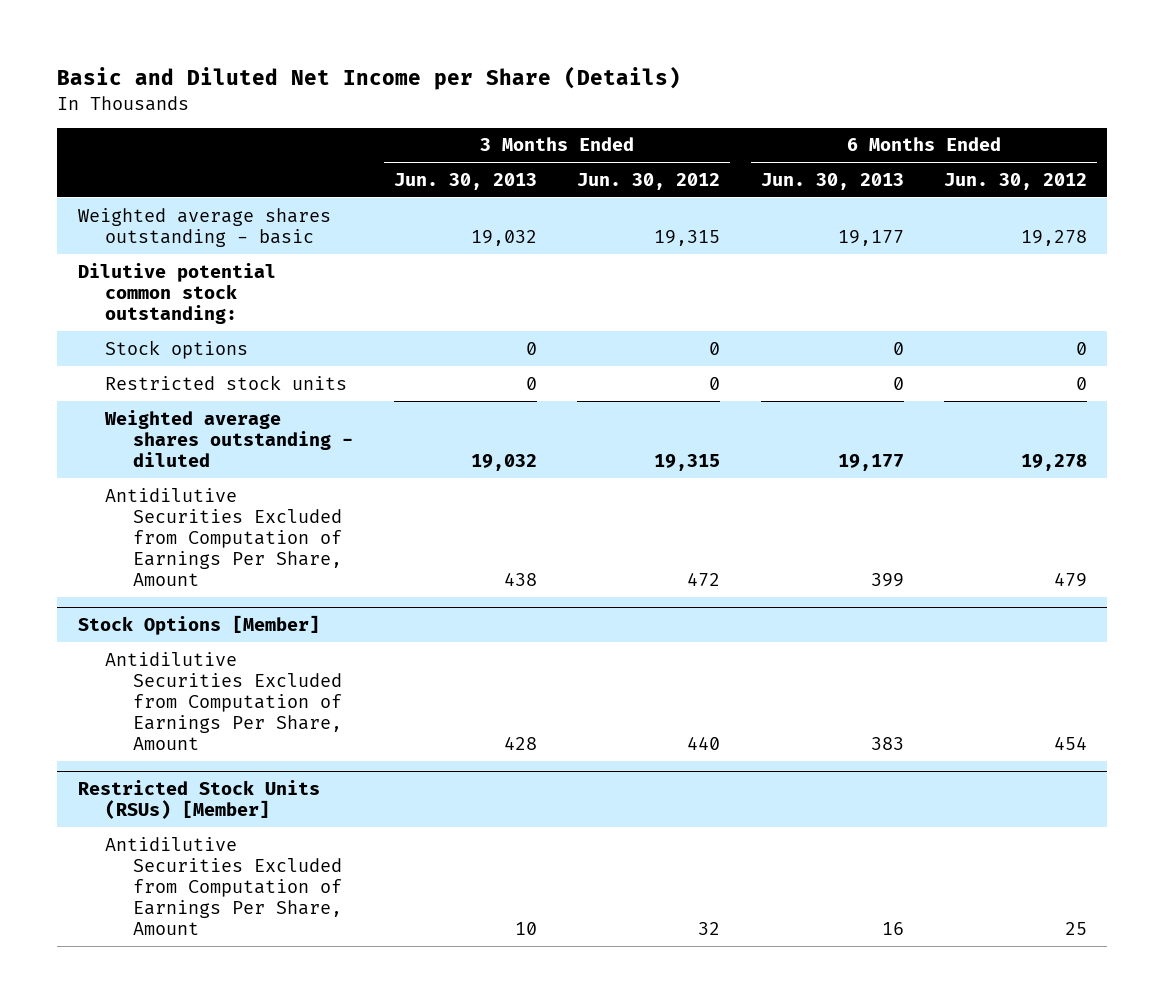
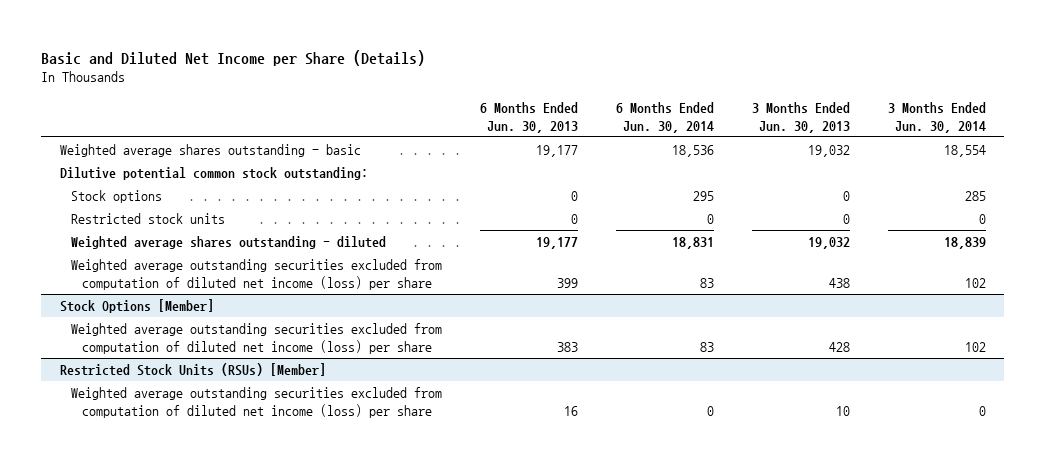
[577,172,721,190] Jun. 30, 2012 -> none
[944,172,1088,190] Jun. 30, 2012 -> none
none -> [615,101,714,133] 6 Months Ended Jun. 30, 2014
none -> [887,101,986,133] 3 Months Ended Jun. 30, 2014
[105,487,343,587] Antidilutive Securities Excluded from Computation of Earnings Per Share, Amount -> [70,259,442,290] Weighted average outstanding securities excluded from computation of diluted net income (loss) per share
[105,651,343,751] Antidilutive Securities Excluded from Computation of Earnings Per Share, Amount -> [70,323,442,354] Weighted average outstanding securities excluded from computation of diluted net income (loss) per share
[105,836,343,936] Antidilutive Securities Excluded from Computation of Earnings Per Share, Amount -> [70,387,442,418] Weighted average outstanding securities excluded from computation of diluted net income (loss) per share

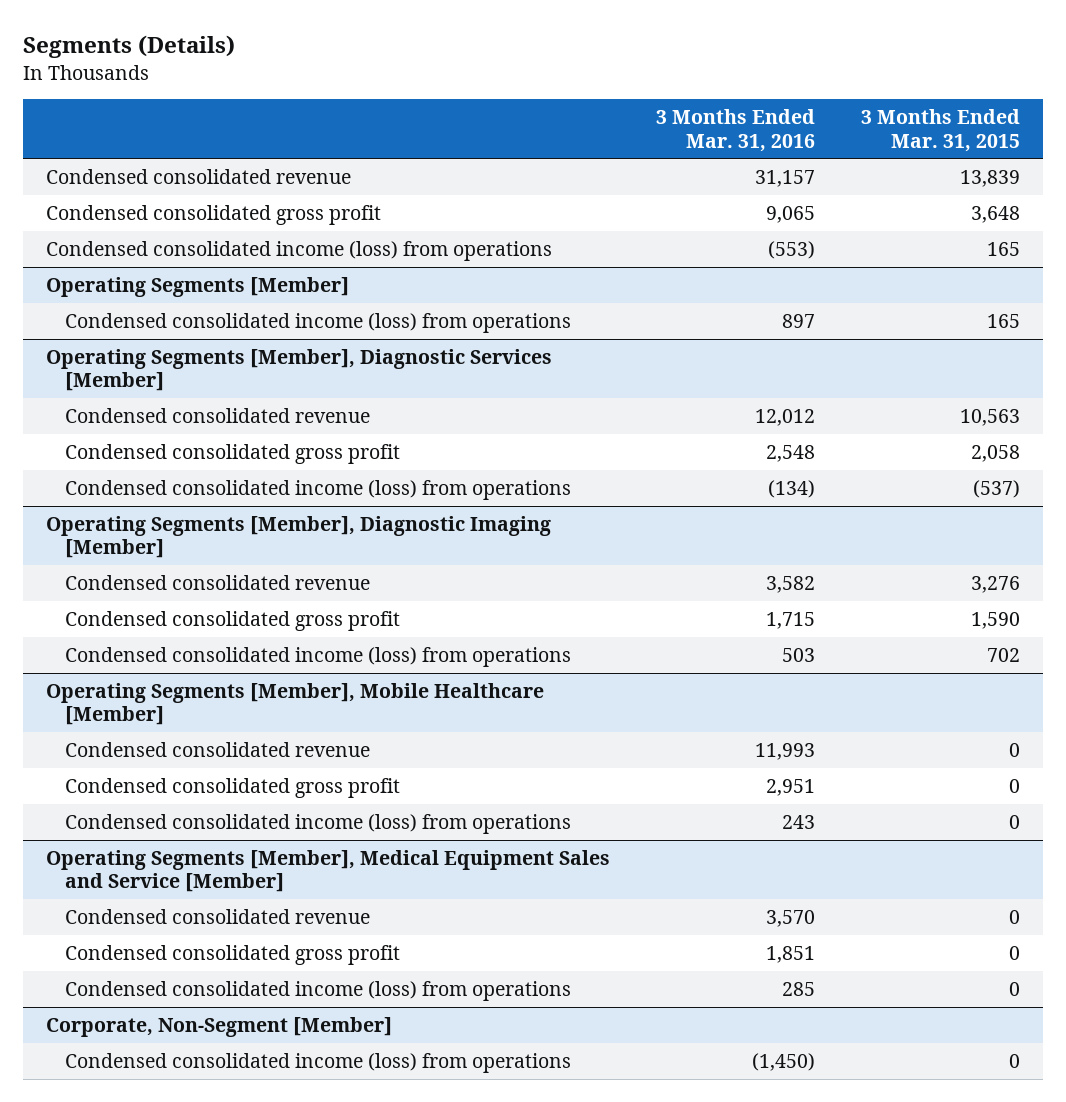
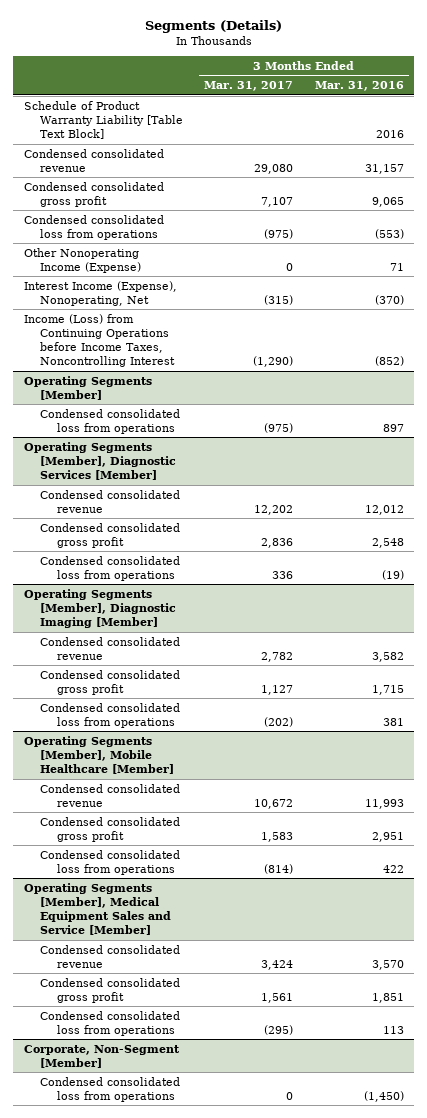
[861,109,1021,152] 3 Months Ended Mar. 31, 2015 -> none
none -> [204,81,294,92] Mar. 31, 2017
none -> [23,100,184,139] Schedule of Product Warranty Liability [Table Text Block]
[46,240,553,261] Condensed consolidated income (loss) from operations -> [23,214,164,240] Condensed consolidated loss from operations
none -> [23,247,142,273] Other Nonoperating Income (Expense)
none -> [23,280,177,306] Interest Income (Expense), Nonoperating, Net
none -> [23,313,176,367] Income (Loss) from Continuing Operations before Income Taxes, Noncontrolling Interest
[65,312,572,333] Condensed consolidated income (loss) from operations -> [40,408,181,434] Condensed consolidated loss from operations
[65,479,572,500] Condensed consolidated income (loss) from operations -> [40,555,181,581] Condensed consolidated loss from operations
[768,479,816,498] (134) -> [381,569,404,580] (19)
[65,646,572,667] Condensed consolidated income (loss) from operations -> [40,702,181,728] Condensed consolidated loss from operations
[782,647,816,662] 503 -> [382,717,404,726] 381
[65,813,572,834] Condensed consolidated income (loss) from operations -> [40,849,181,875] Condensed consolidated loss from operations
[782,814,816,829] 243 -> [382,864,404,873] 422
[65,980,572,1001] Condensed consolidated income (loss) from operations -> [40,1010,181,1036] Condensed consolidated loss from operations
[782,981,816,996] 285 -> [382,1025,404,1034] 113
[65,1052,572,1073] Condensed consolidated income (loss) from operations -> [40,1076,181,1102] Condensed consolidated loss from operations

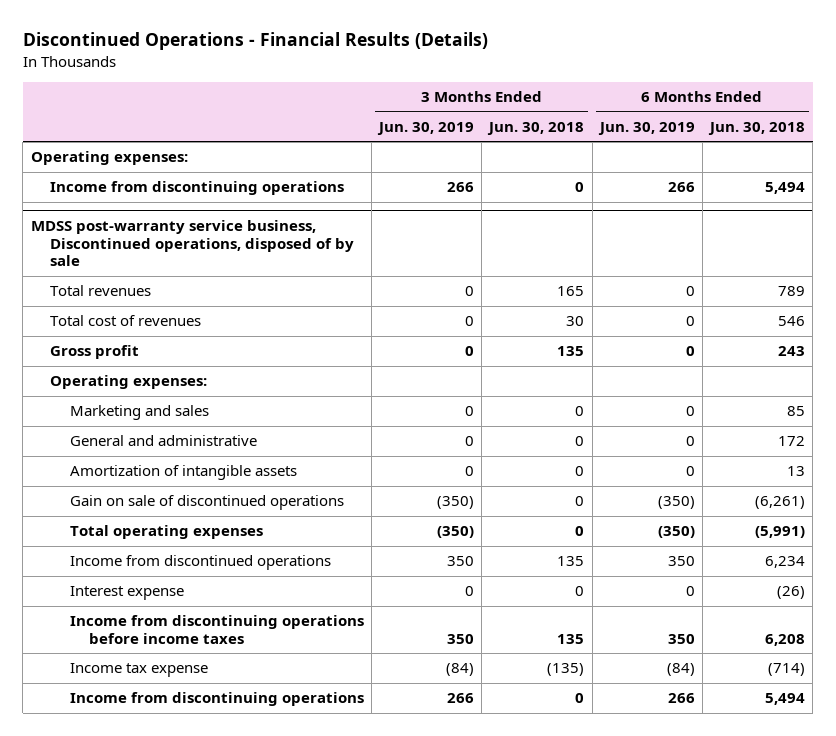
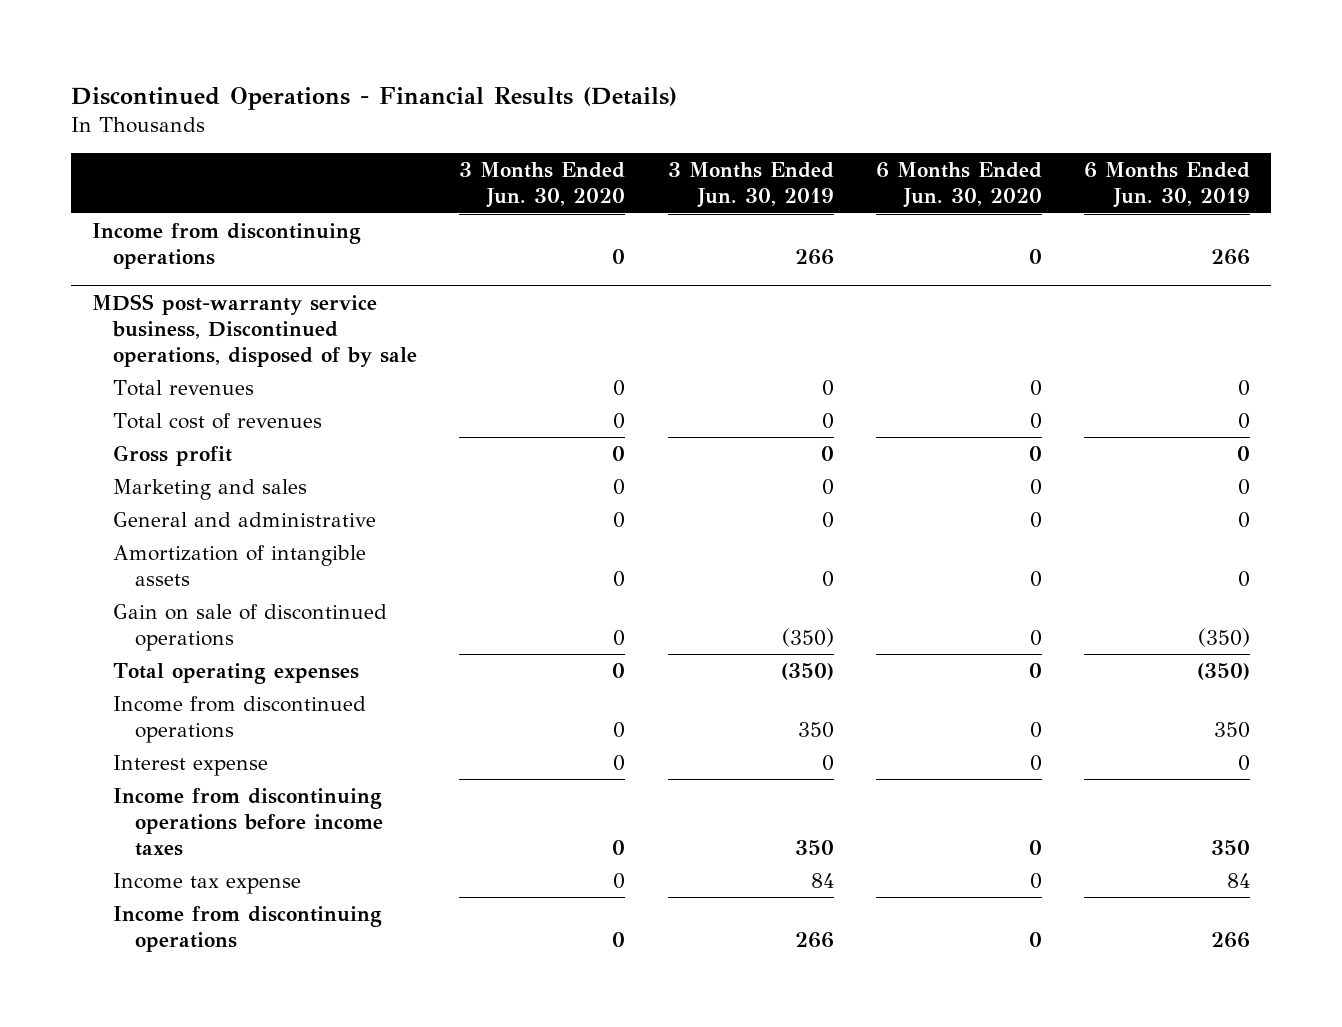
[487,121,585,135] Jun. 30, 2018 -> none
[708,121,806,135] Jun. 30, 2018 -> none
none -> [459,162,626,209] 3 Months Ended Jun. 30, 2020
none -> [875,162,1042,209] 6 Months Ended Jun. 30, 2020
[30,151,188,166] Operating expenses: -> none
[50,375,208,390] Operating expenses: -> none
[445,663,474,677] (84) -> [810,872,834,888] 84
[666,663,695,677] (84) -> [1226,872,1250,888] 84

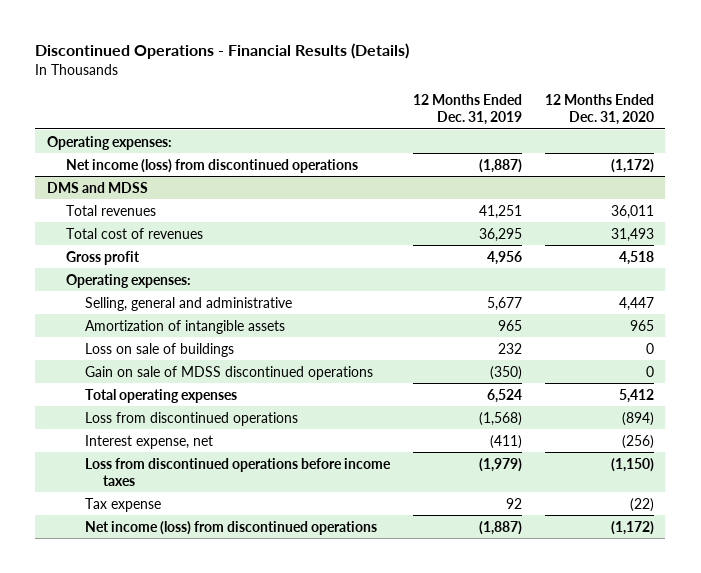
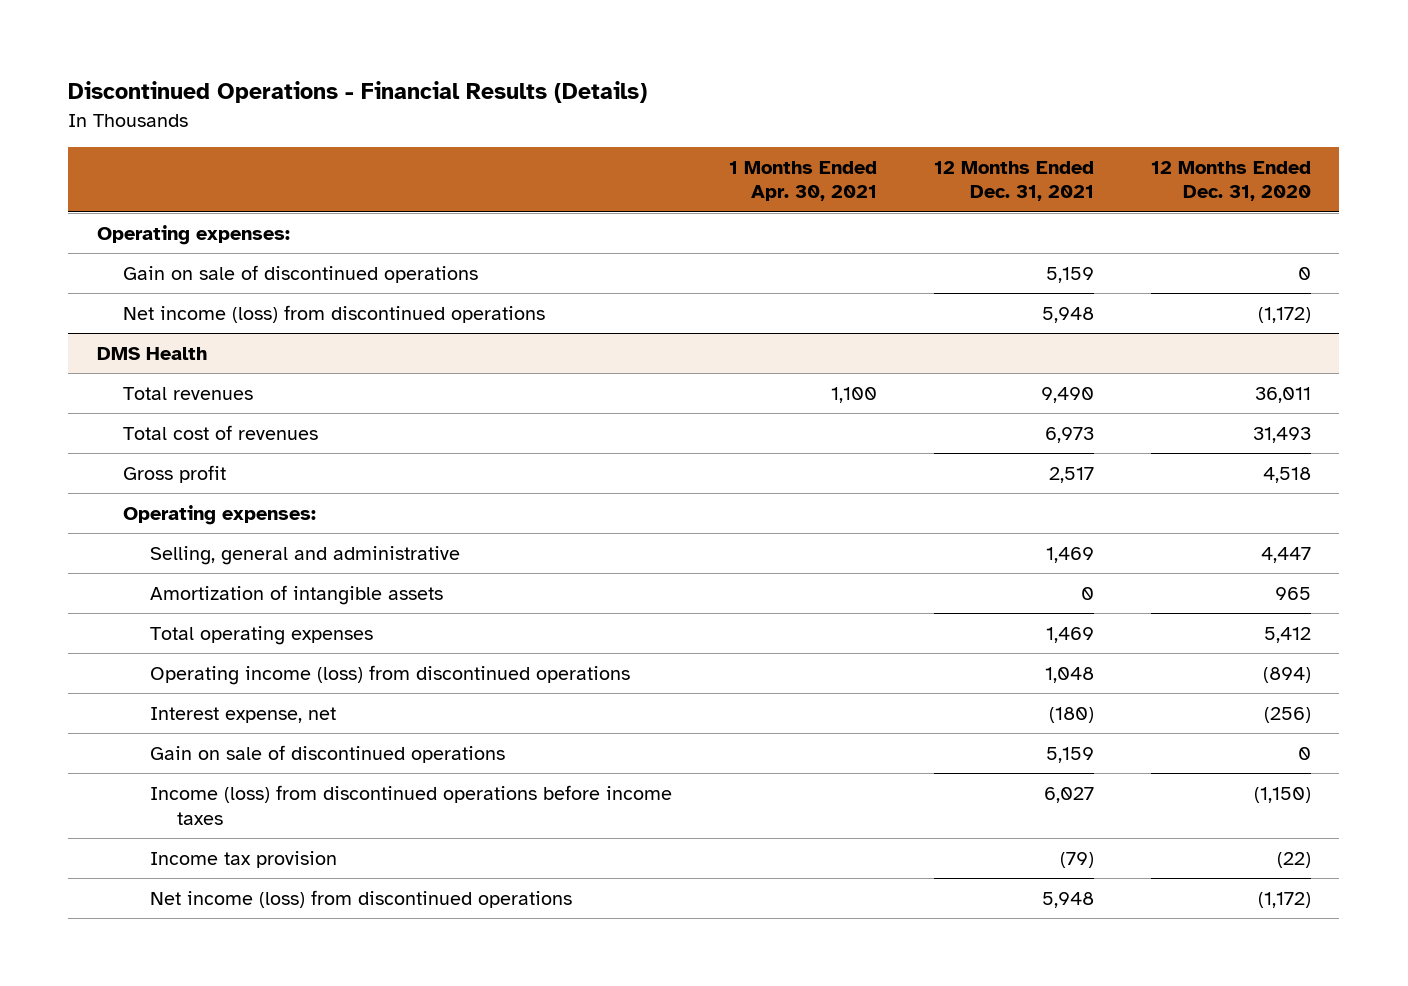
[412,93,522,125] 12 Months Ended Dec. 31, 2019 -> none
none -> [729,160,878,202] 1 Months Ended Apr. 30, 2021
none -> [933,160,1094,202] 12 Months Ended Dec. 31, 2021
none -> [123,264,479,283] Gain on sale of discontinued operations
[46,181,148,193] DMS and MDSS -> none
none -> [96,346,207,360] DMS Health
[84,342,234,357] Loss on sale of buildings -> none
[84,365,373,380] Gain on sale of MDSS discontinued operations -> none
[84,411,298,426] Loss from discontinued operations -> [150,664,631,685] Operating income (loss) from discontinued operations
none -> [150,744,506,763] Gain on sale of discontinued operations
[84,457,391,486] Loss from discontinued operations before income taxes -> [150,784,673,825] Income (loss) from discontinued operations before income taxes
[84,497,161,512] Tax expense -> [150,850,338,868] Income tax provision

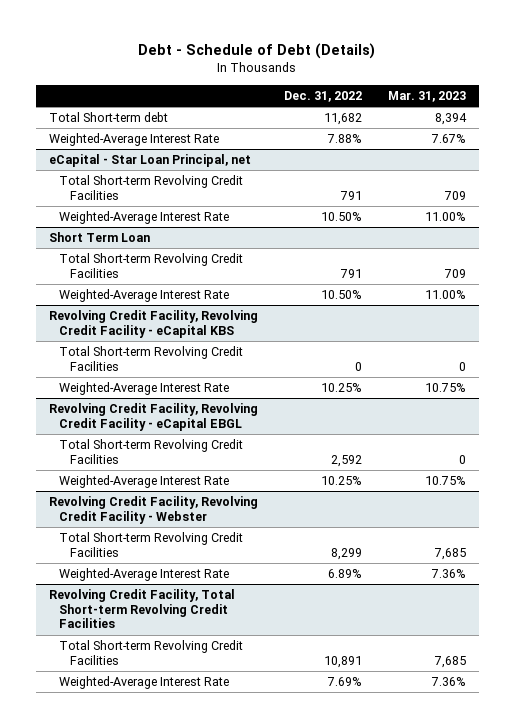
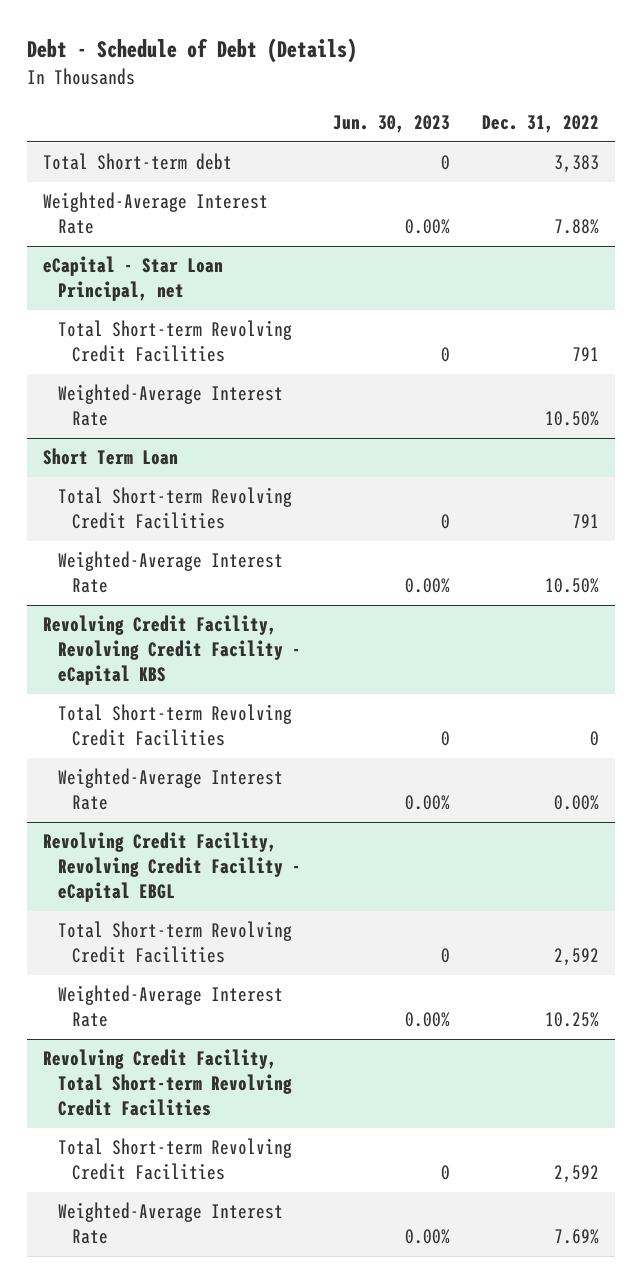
[388,90,467,102] Mar. 31, 2023 -> none
none -> [332,115,450,134] Jun. 30, 2023
[323,113,362,126] 11,682 -> [554,155,600,174] 3,383
[320,383,362,393] 10.25% -> [554,795,600,811] 0.00%
[48,496,258,524] Revolving Credit Facility, Revolving Credit Facility - Webster -> none
[59,532,244,557] Total Short-term Revolving Credit Facilities -> none
[59,568,230,582] Weighted-Average Interest Rate -> none
[323,655,362,668] 10,891 -> [554,1165,600,1184] 2,592

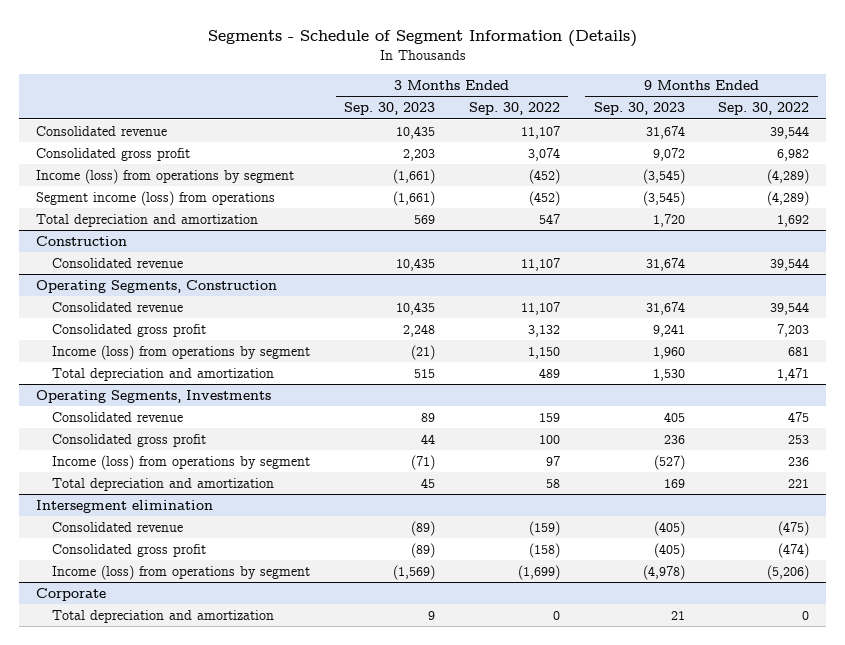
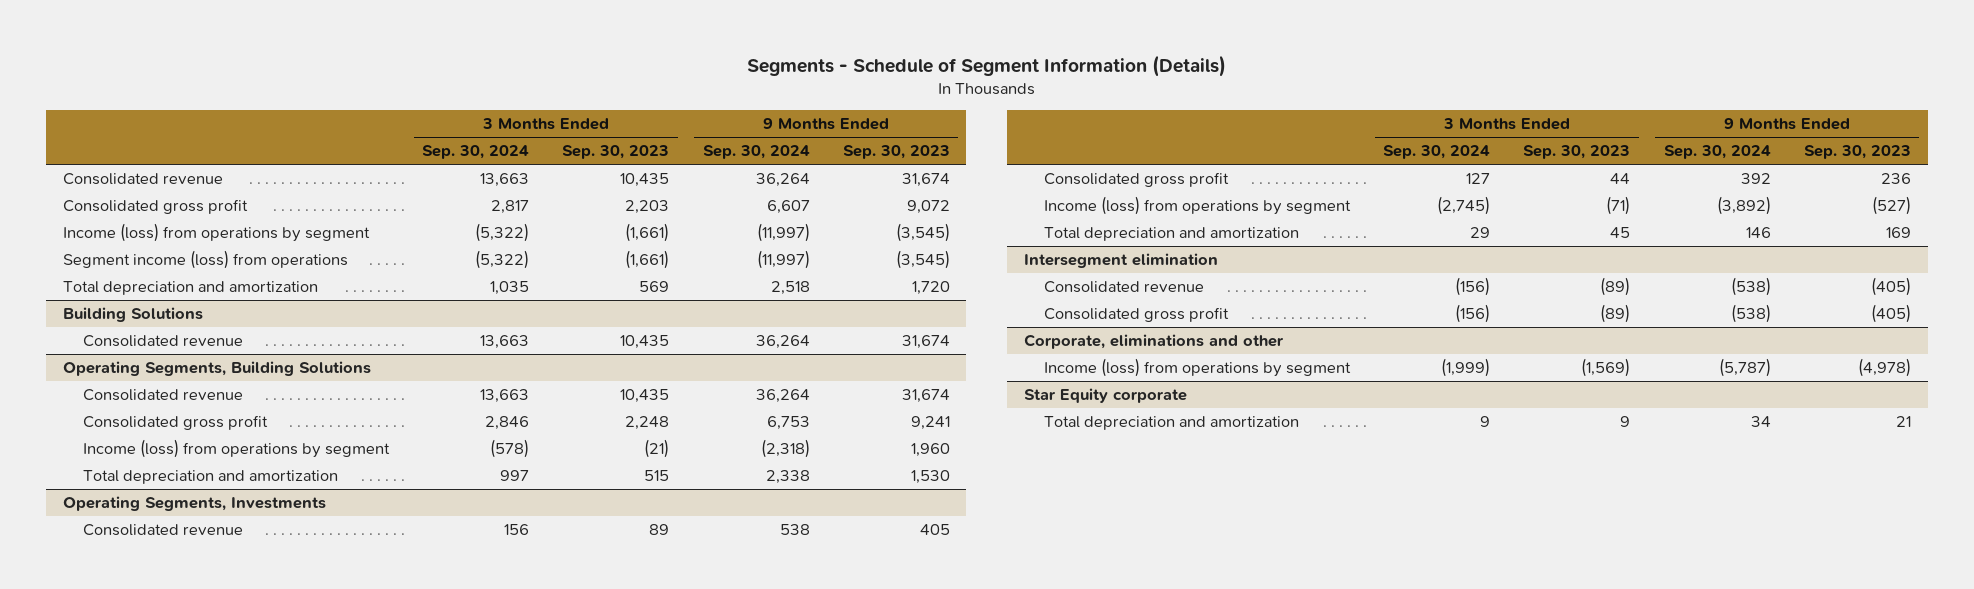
[468,102,560,116] Sep. 30, 2022 -> none
[718,102,810,116] Sep. 30, 2022 -> none
none -> [422,145,530,160] Sep. 30, 2024
none -> [702,145,810,160] Sep. 30, 2024
[35,236,127,247] Construction -> none
none -> [62,307,203,323] Building Solutions
[35,280,277,294] Operating Segments, Construction -> none
none -> [62,361,371,377] Operating Segments, Building Solutions
none -> [1024,334,1285,350] Corporate, eliminations and other
[35,588,106,602] Corporate -> [1024,388,1188,404] Star Equity corporate

